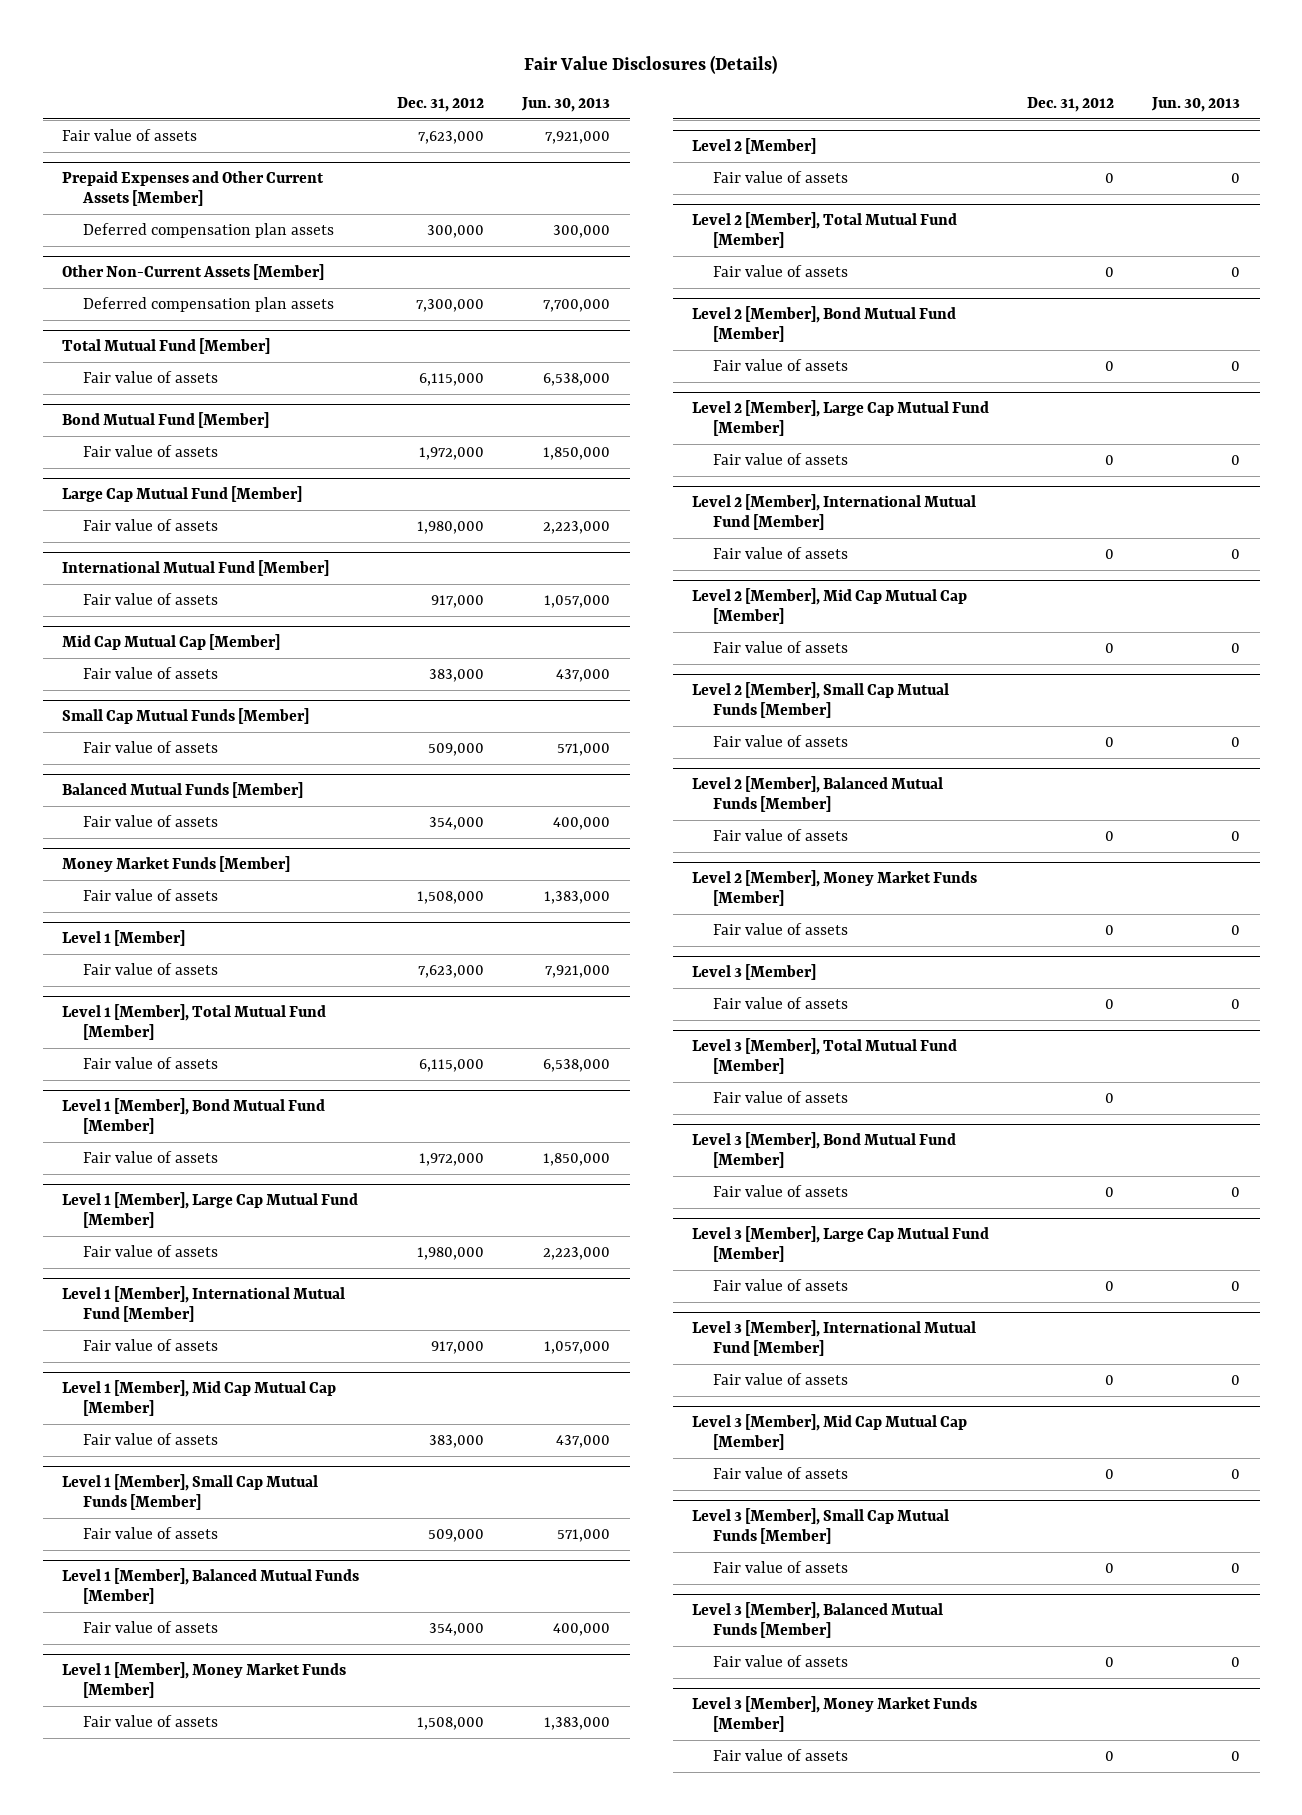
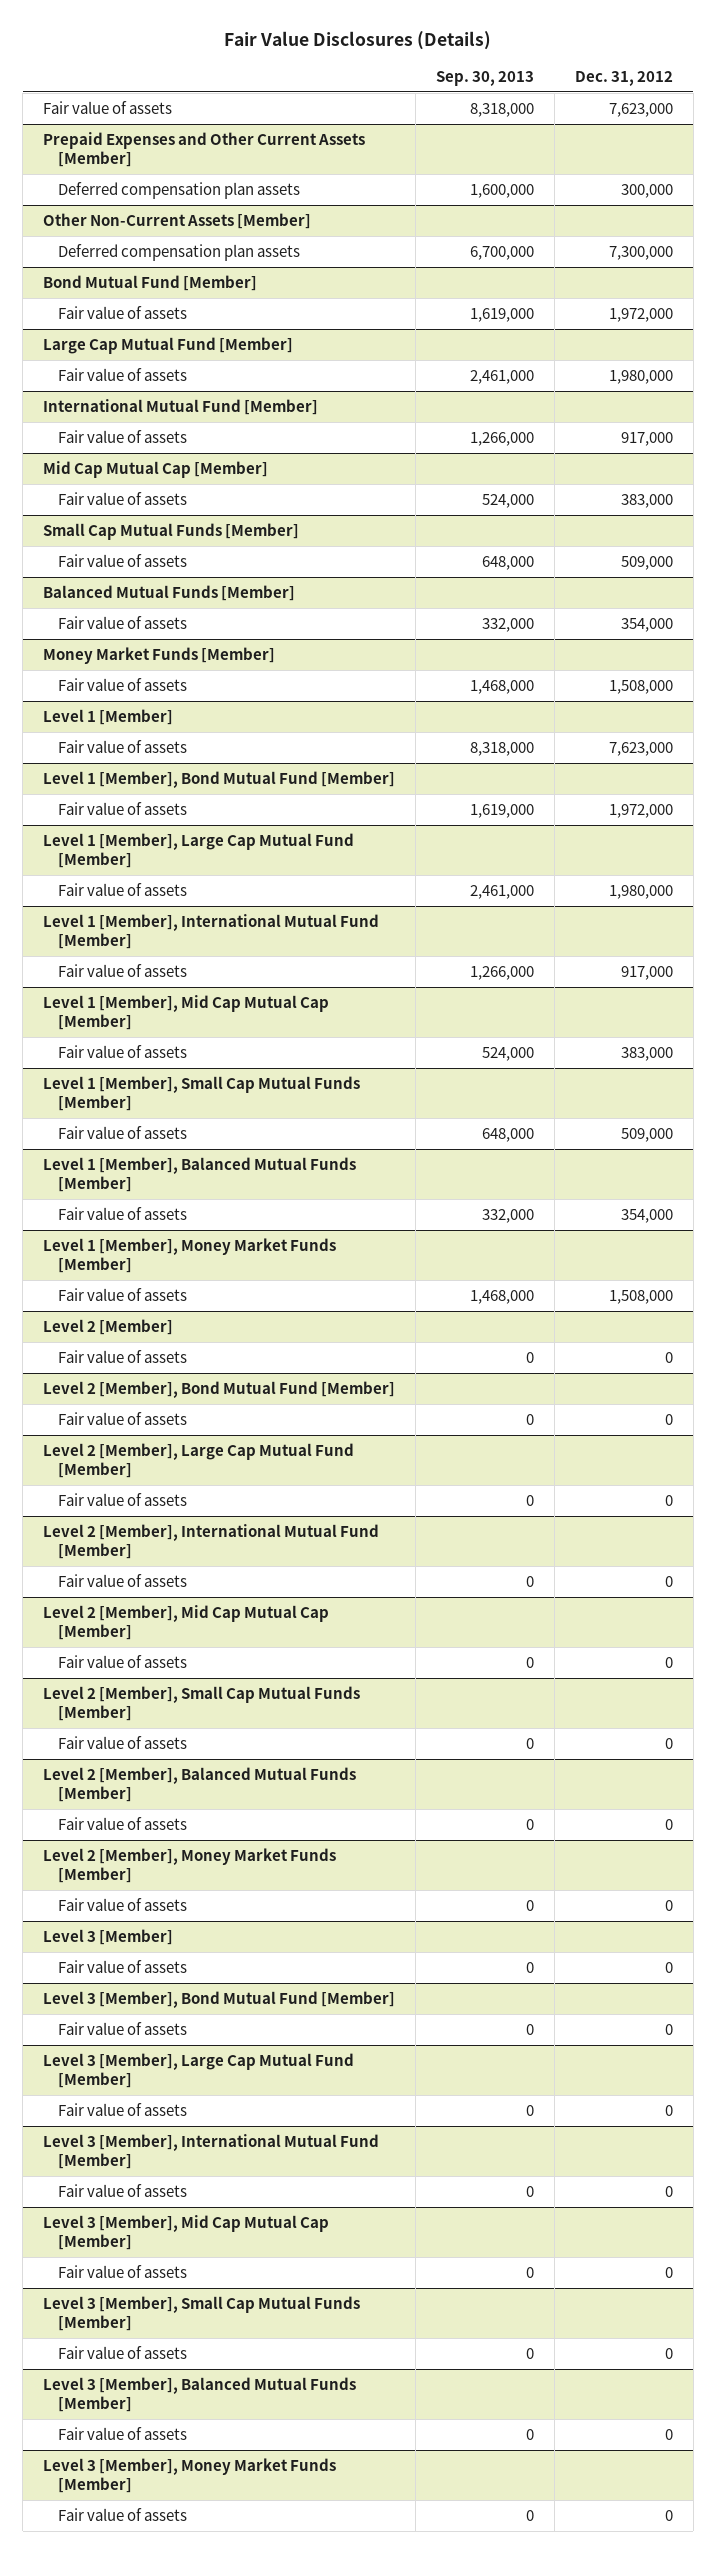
[521,96,611,112] Jun. 30, 2013 -> none
none -> [435,70,534,86] Sep. 30, 2013
[61,338,270,355] Total Mutual Fund [Member] -> none
[83,370,219,383] Fair value of assets -> none
[61,1004,326,1041] Level 1 [Member], Total Mutual Fund [Member] -> none
[83,1056,219,1069] Fair value of assets -> none
[691,212,957,249] Level 2 [Member], Total Mutual Fund [Member] -> none
[713,264,849,277] Fair value of assets -> none
[691,1038,957,1075] Level 3 [Member], Total Mutual Fund [Member] -> none
[713,1090,849,1103] Fair value of assets -> none

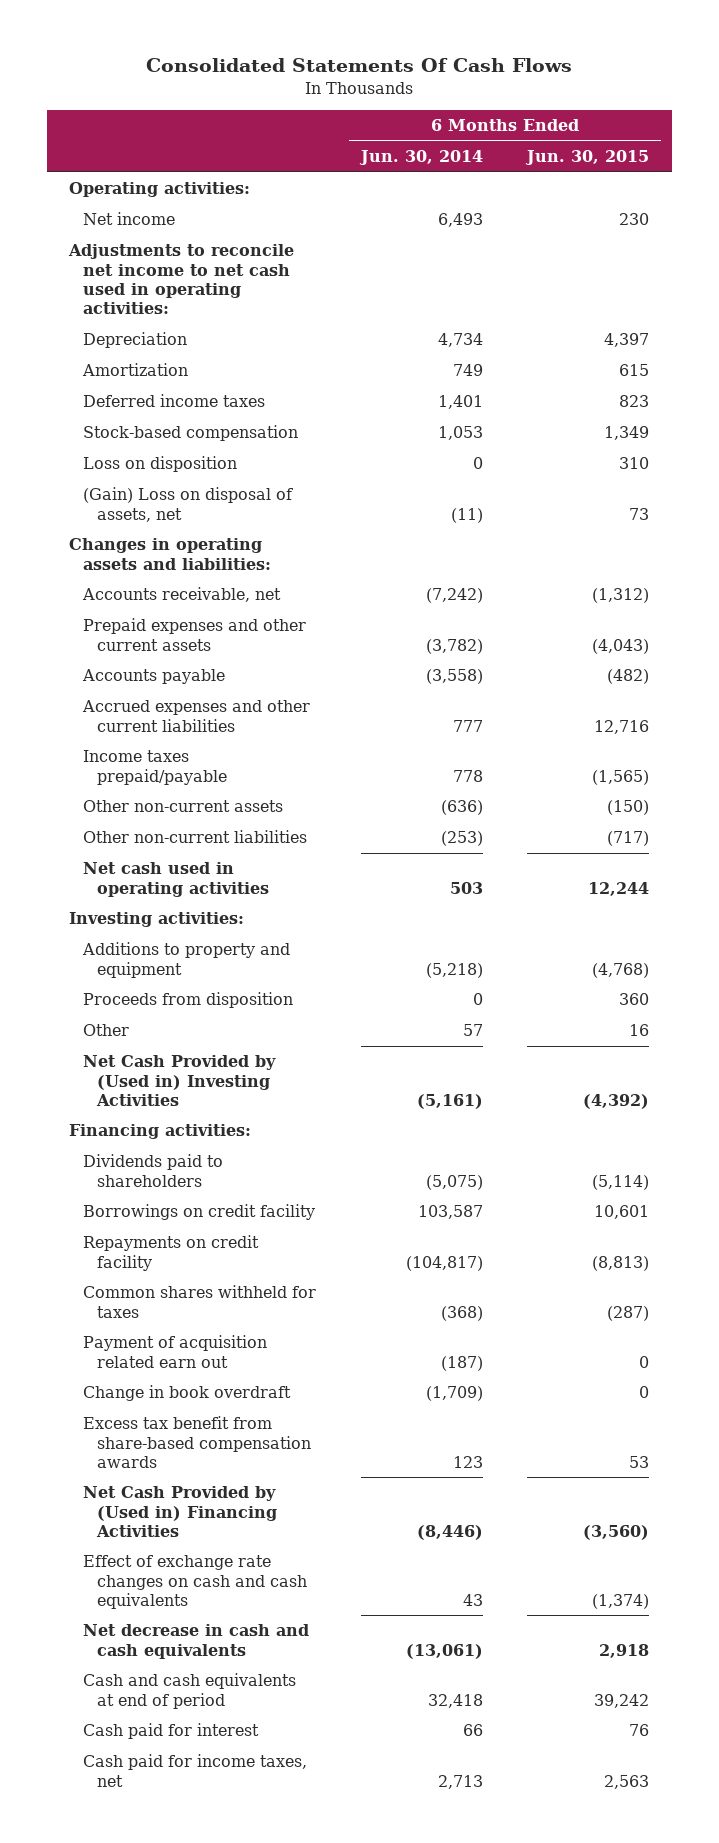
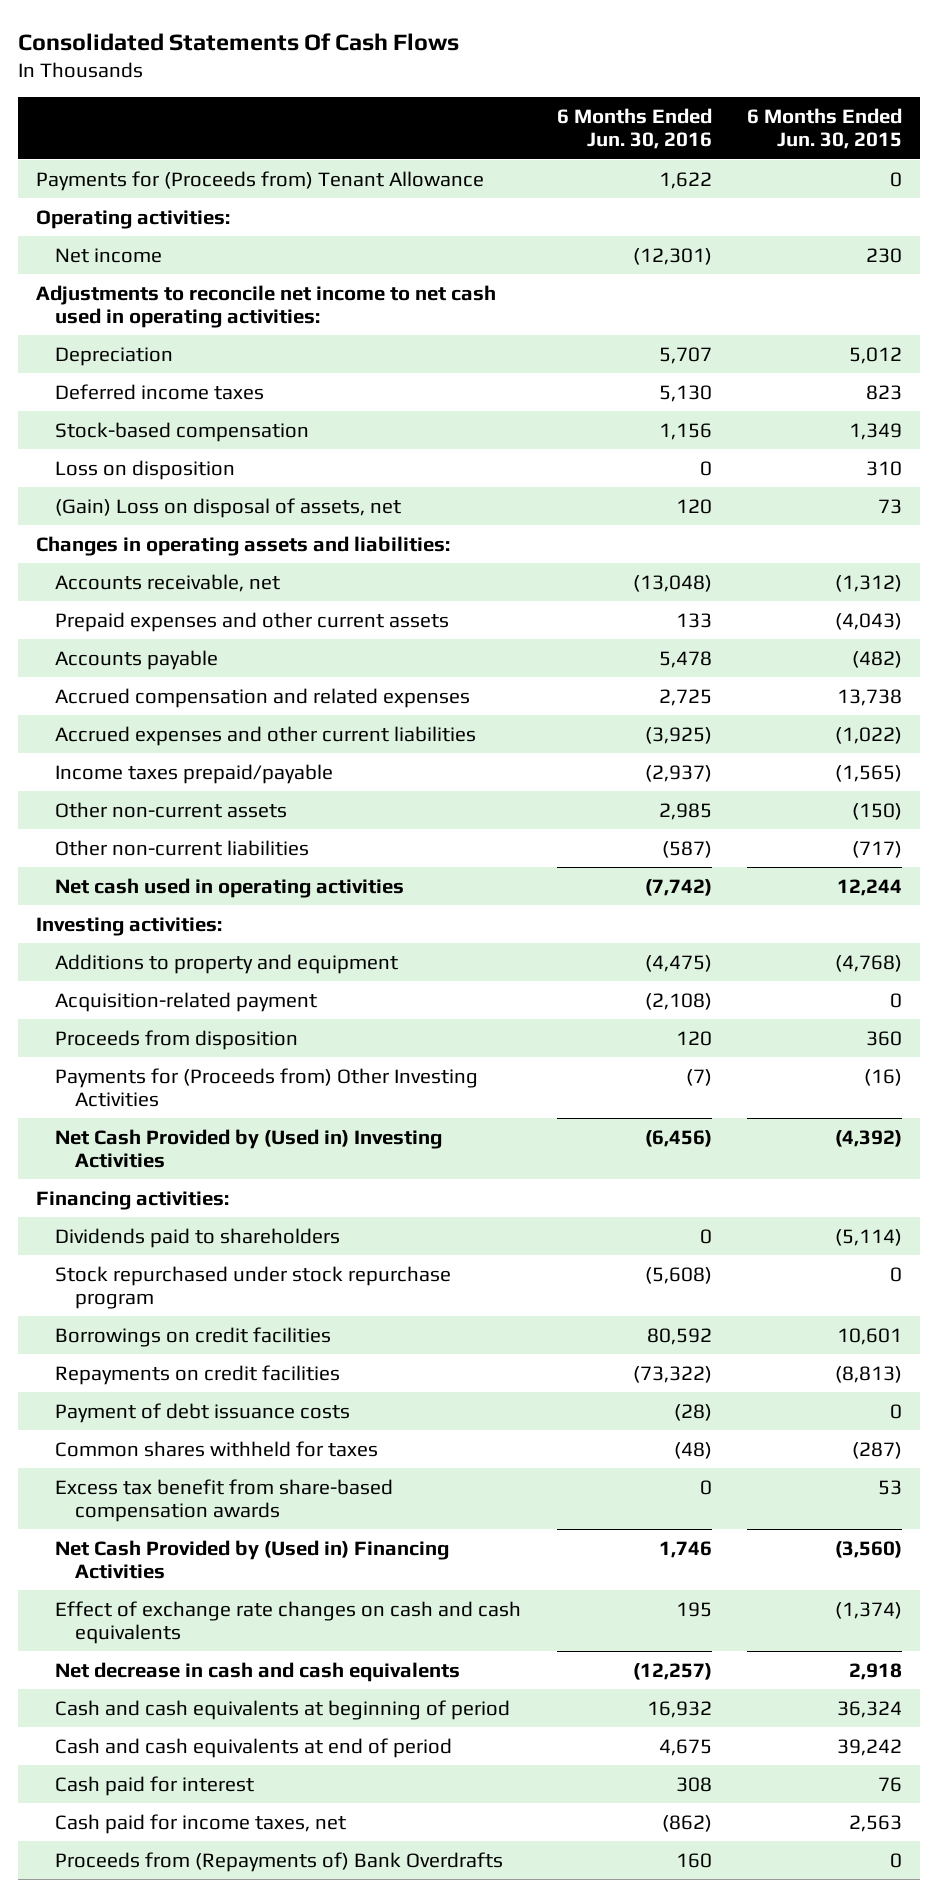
[358,150,483,166] Jun. 30, 2014 -> none
none -> [556,108,712,150] 6 Months Ended Jun. 30, 2016
none -> [36,170,485,191] Payments for (Proceeds from) Tenant Allowance
[81,363,188,377] Amortization -> none
[604,333,650,348] 4,397 -> [848,346,902,364] 5,012
none -> [55,687,471,708] Accrued compensation and related expenses
[594,719,650,734] 12,716 -> [834,726,902,744] (1,022)
none -> [55,991,318,1012] Acquisition-related payment
[82,1024,129,1037] Other -> none
none -> [55,1067,479,1107] Payments for (Proceeds from) Other Investing Activities
none -> [55,1265,452,1309] Stock repurchased under stock repurchase program
[82,1204,315,1221] Borrowings on credit facility -> [55,1326,332,1347] Borrowings on credit facilities
[82,1235,259,1271] Repayments on credit facility -> [55,1364,341,1385] Repayments on credit facilities
none -> [55,1402,351,1423] Payment of debt issuance costs
[82,1335,267,1368] Payment of acquisition related earn out -> none
[82,1385,291,1402] Change in book overdraft -> none
none -> [55,1699,511,1720] Cash and cash equivalents at beginning of period
none -> [55,1851,504,1872] Proceeds from (Repayments of) Bank Overdrafts

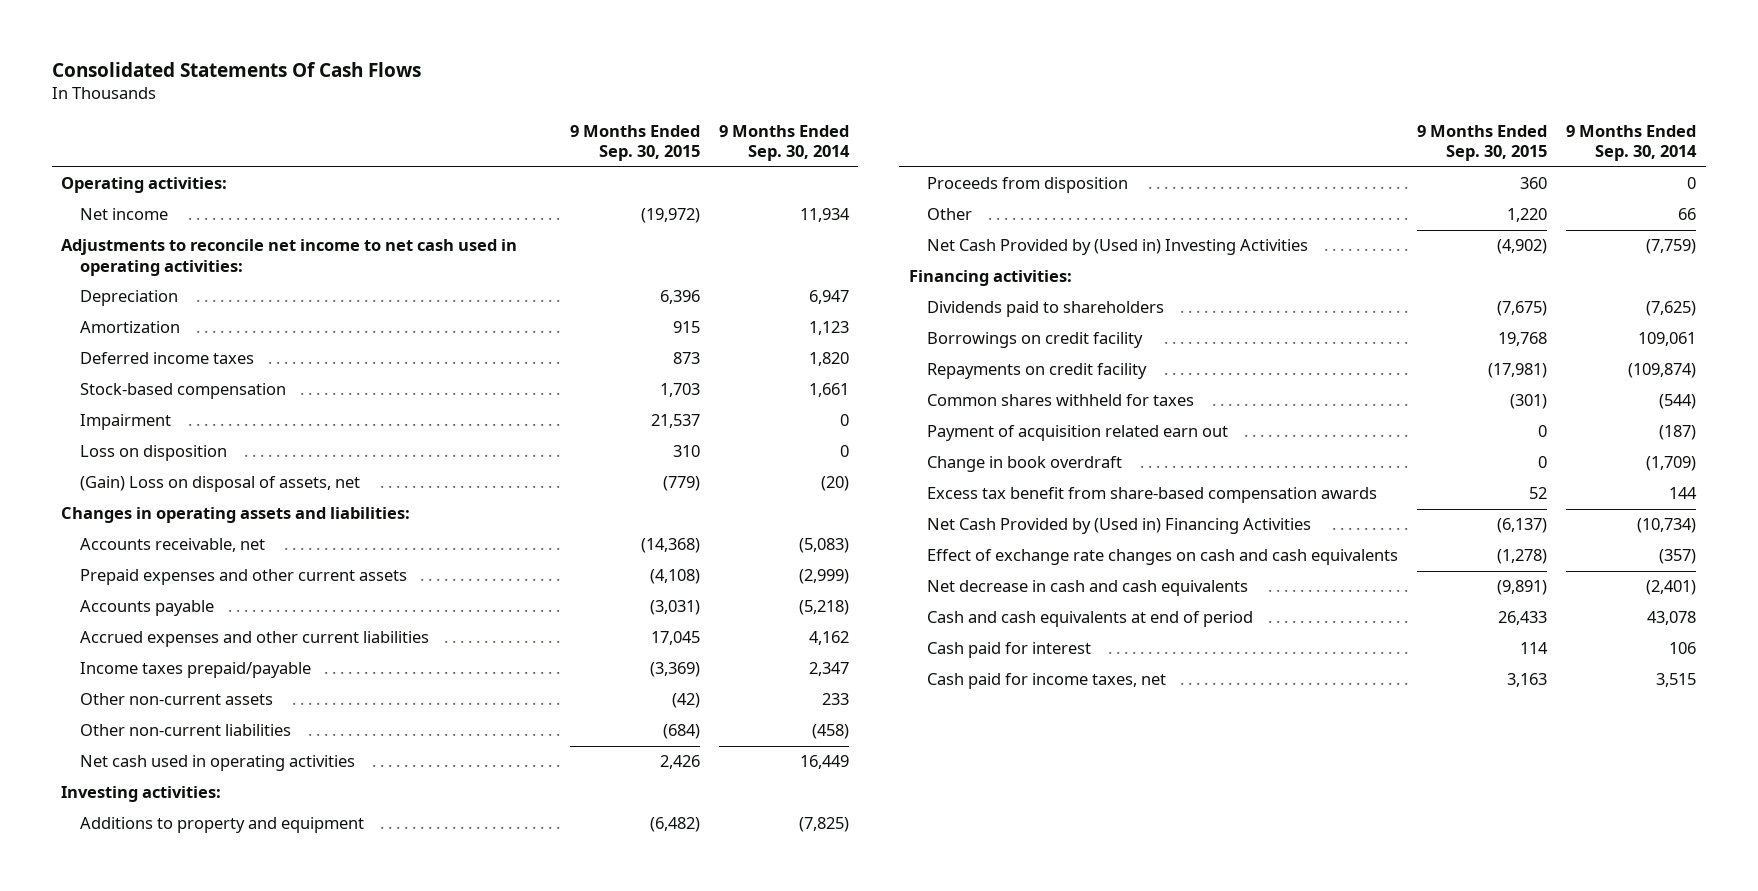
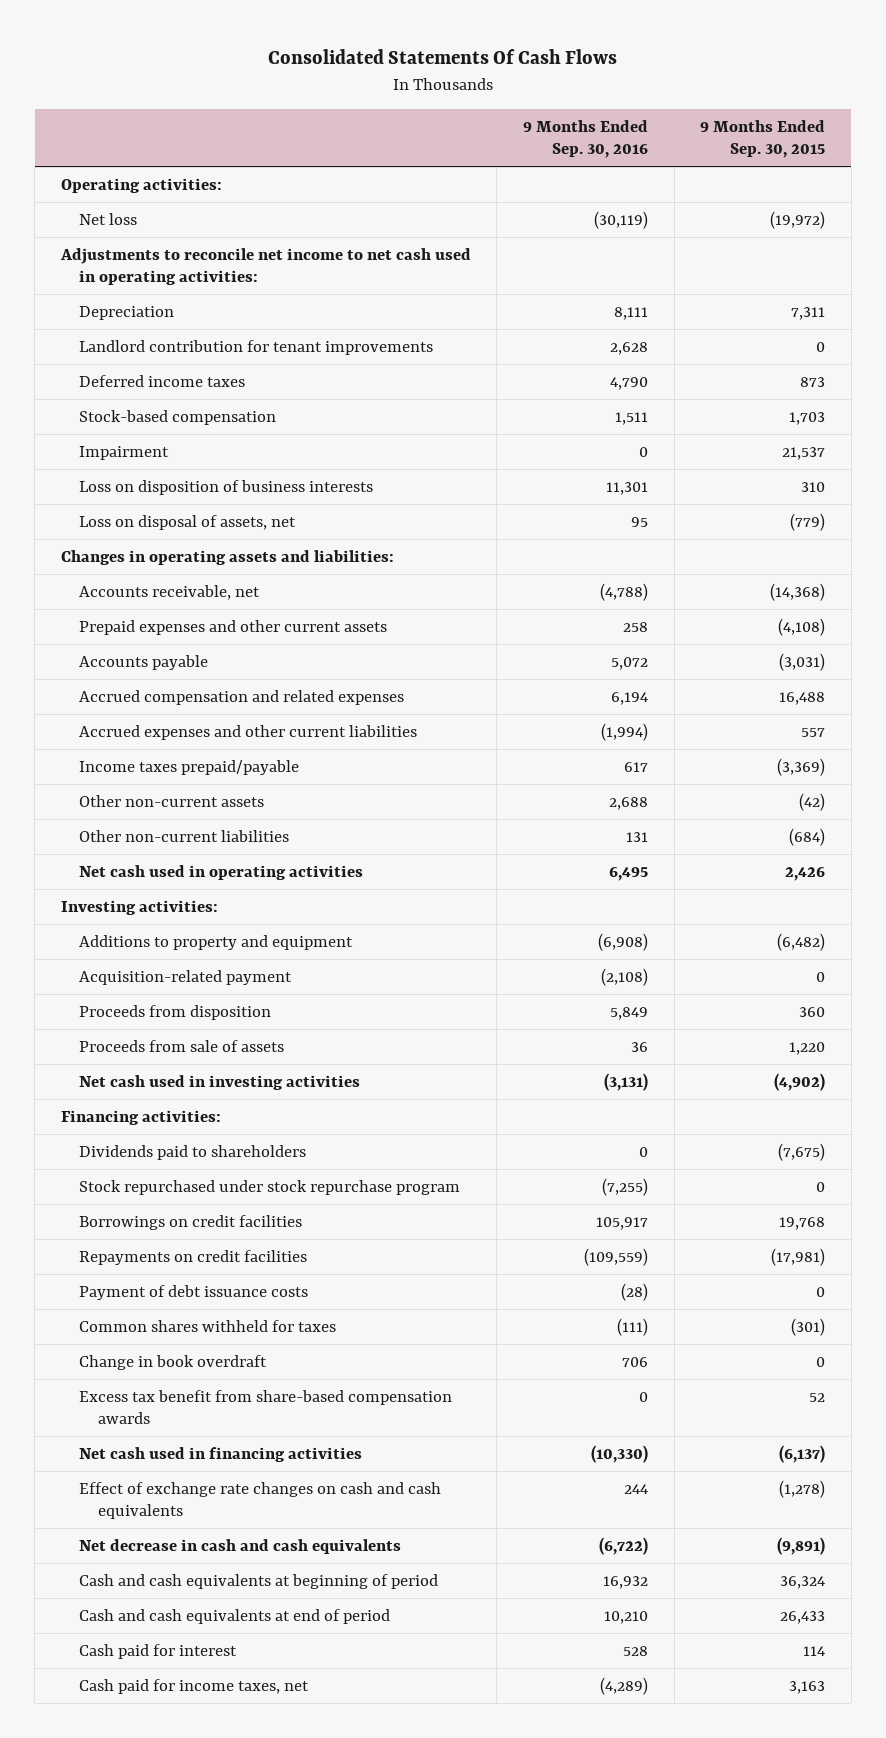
[718,124,850,162] 9 Months Ended Sep. 30, 2014 -> none
none -> [523,120,649,159] 9 Months Ended Sep. 30, 2016
[79,208,168,221] Net income -> [79,213,138,226] Net loss
[79,321,180,334] Amortization -> none
[659,290,700,305] 6,396 -> [791,307,826,321] 7,311
none -> [79,340,434,356] Landlord contribution for tenant improvements
[79,445,227,462] Loss on disposition -> [79,480,374,496] Loss on disposition of business interests
[79,476,360,493] (Gain) Loss on disposal of assets, net -> [79,515,297,531] Loss on disposal of assets, net
none -> [79,690,405,706] Accrued compensation and related expenses
[650,631,700,646] 17,045 -> [801,728,826,738] 557
none -> [79,970,293,986] Acquisition-related payment
[927,208,973,221] Other -> [79,1040,285,1053] Proceeds from sale of assets
[927,239,1309,256] Net Cash Provided by (Used in) Investing Activities -> [79,1075,361,1091] Net cash used in investing activities
none -> [79,1180,461,1196] Stock repurchased under stock repurchase program
[927,332,1144,349] Borrowings on credit facility -> [79,1215,303,1231] Borrowings on credit facilities
[927,363,1148,380] Repayments on credit facility -> [79,1250,308,1266] Repayments on credit facilities
none -> [79,1285,309,1301] Payment of debt issuance costs
[927,425,1229,442] Payment of acquisition related earn out -> none
[927,518,1312,535] Net Cash Provided by (Used in) Financing Activities -> [79,1447,363,1463] Net cash used in financing activities
none -> [79,1574,439,1590] Cash and cash equivalents at beginning of period

